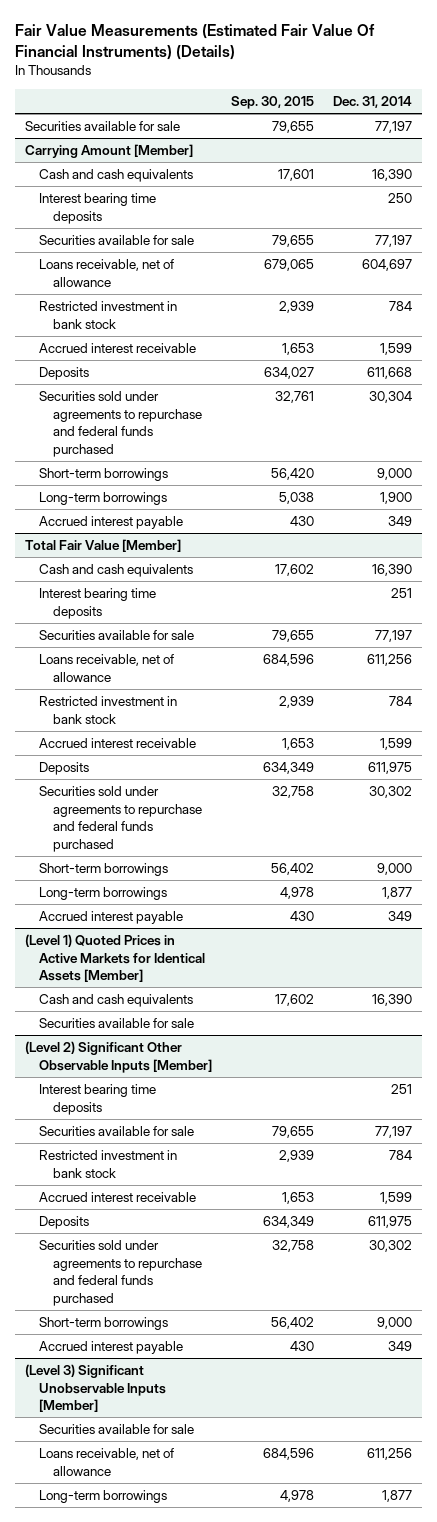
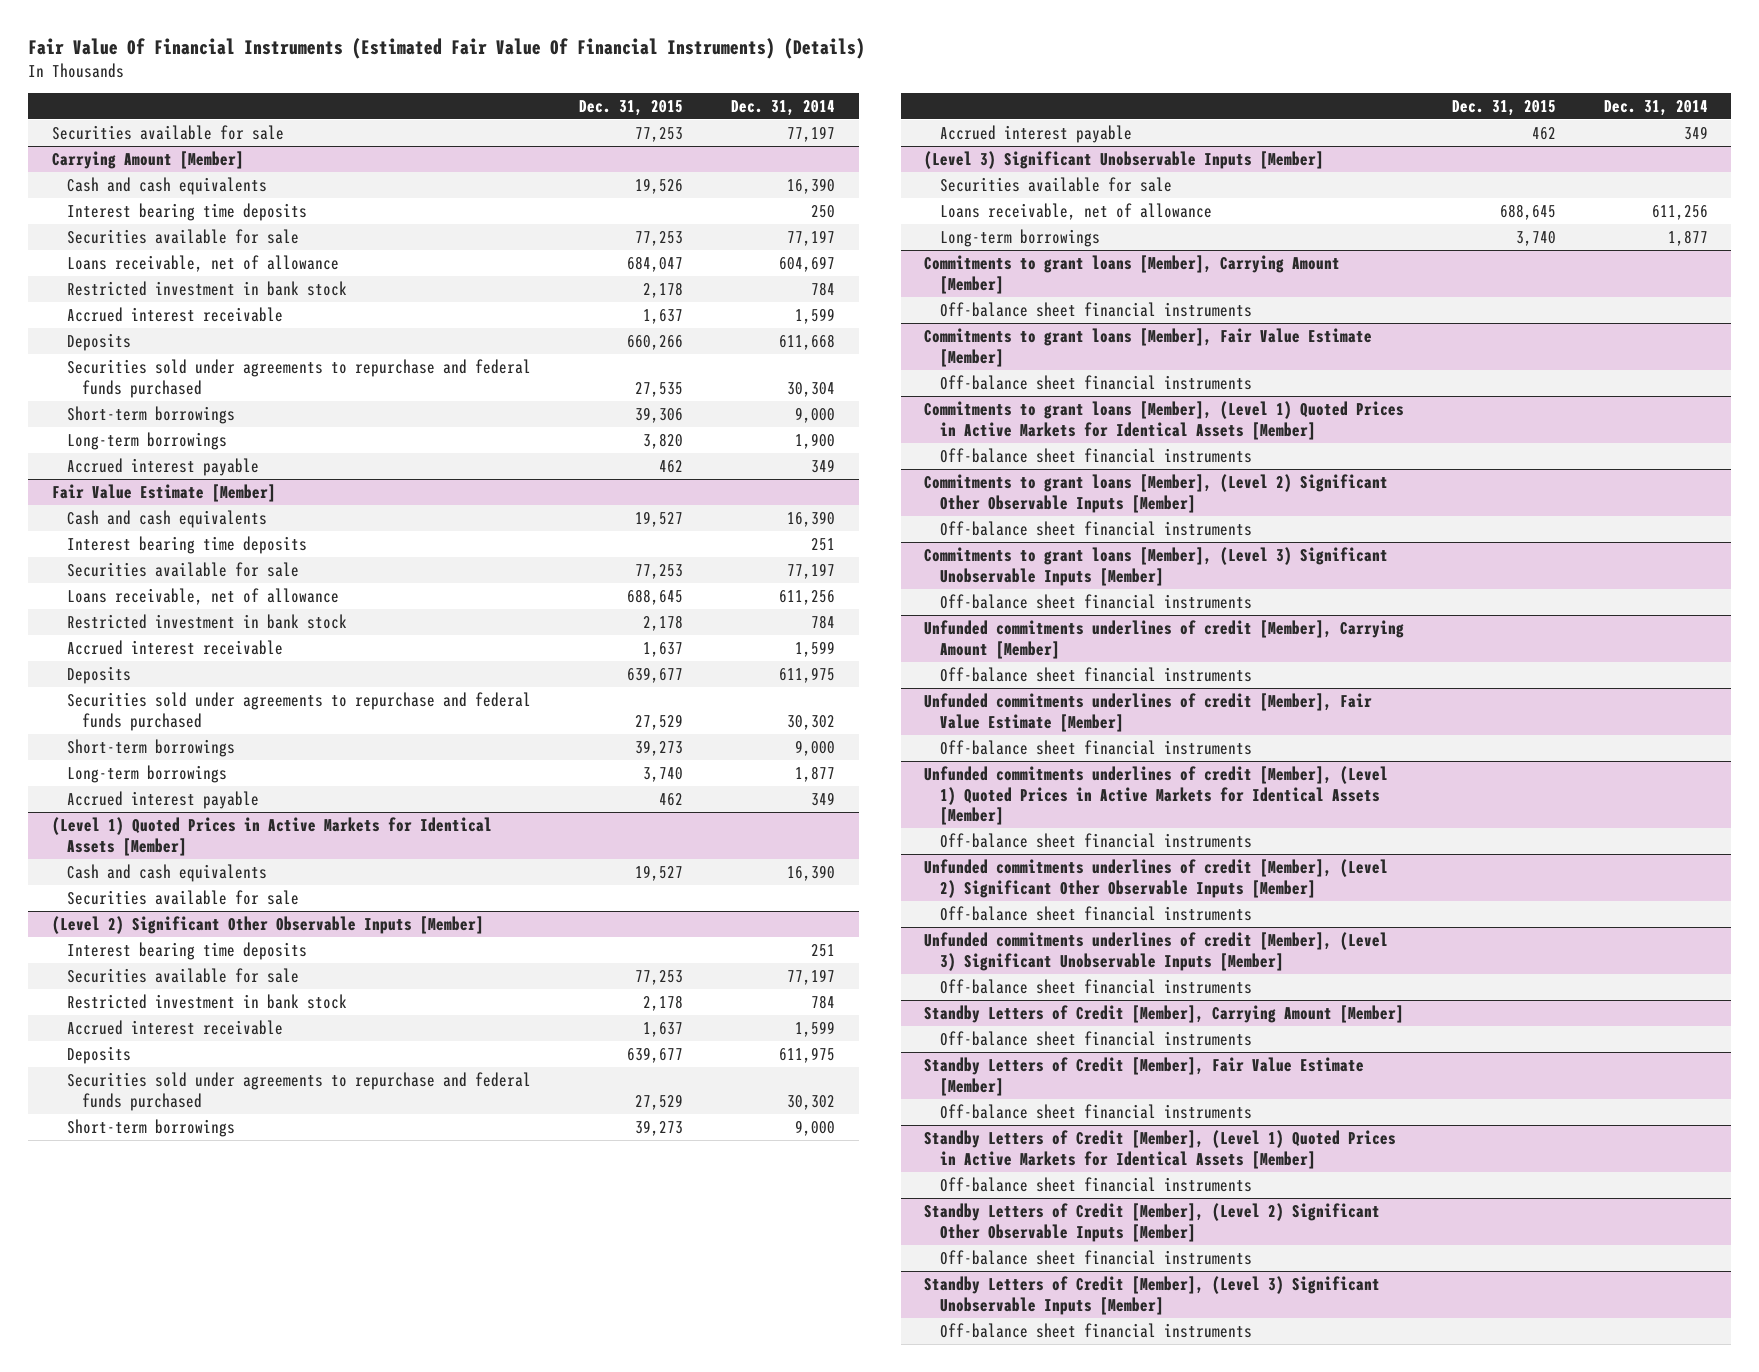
[14,23,375,60] Fair Value Measurements (Estimated Fair Value Of Financial Instruments) (Details) -> [27,37,865,59] Fair Value Of Financial Instruments (Estimated Fair Value Of Financial Instruments) (Details)
[231,95,315,109] Sep. 30, 2015 -> none
none -> [579,99,684,116] Dec. 31, 2015
[24,539,181,553] Total Fair Value [Member] -> [51,483,276,502] Fair Value Estimate [Member]
none -> [924,254,1341,294] Commitments to grant loans [Member], Carrying Amount [Member]
none -> [939,301,1252,317] Off-balance sheet financial instruments
none -> [924,327,1373,367] Commitments to grant loans [Member], Fair Value Estimate [Member]
none -> [939,374,1252,390] Off-balance sheet financial instruments
none -> [924,400,1405,440] Commitments to grant loans [Member], (Level 1) Quoted Prices in Active Markets for Identical Assets [Member]
none -> [939,447,1252,463] Off-balance sheet financial instruments
none -> [924,473,1389,513] Commitments to grant loans [Member], (Level 2) Significant Other Observable Inputs [Member]
none -> [939,520,1252,536] Off-balance sheet financial instruments
none -> [924,546,1389,586] Commitments to grant loans [Member], (Level 3) Significant Unobservable Inputs [Member]
none -> [939,593,1252,609] Off-balance sheet financial instruments
none -> [924,619,1405,659] Unfunded commitments underlines of credit [Member], Carrying Amount [Member]
none -> [939,666,1252,682] Off-balance sheet financial instruments
none -> [924,692,1373,732] Unfunded commitments underlines of credit [Member], Fair Value Estimate [Member]
none -> [939,739,1252,755] Off-balance sheet financial instruments
none -> [924,765,1389,826] Unfunded commitments underlines of credit [Member], (Level 1) Quoted Prices in Active Markets for Identical Assets [Member]
none -> [939,832,1252,848] Off-balance sheet financial instruments
none -> [924,858,1389,898] Unfunded commitments underlines of credit [Member], (Level 2) Significant Other Observable Inputs [Member]
none -> [939,905,1252,921] Off-balance sheet financial instruments
none -> [924,931,1389,971] Unfunded commitments underlines of credit [Member], (Level 3) Significant Unobservable Inputs [Member]
none -> [939,978,1252,994] Off-balance sheet financial instruments
none -> [924,1004,1405,1023] Standby Letters of Credit [Member], Carrying Amount [Member]
none -> [939,1030,1252,1046] Off-balance sheet financial instruments
none -> [924,1056,1365,1096] Standby Letters of Credit [Member], Fair Value Estimate [Member]
none -> [939,1103,1252,1119] Off-balance sheet financial instruments
none -> [924,1129,1397,1169] Standby Letters of Credit [Member], (Level 1) Quoted Prices in Active Markets for Identical Assets [Member]
none -> [939,1176,1252,1192] Off-balance sheet financial instruments
none -> [924,1202,1381,1242] Standby Letters of Credit [Member], (Level 2) Significant Other Observable Inputs [Member]
none -> [939,1249,1252,1265] Off-balance sheet financial instruments
none -> [924,1275,1381,1315] Standby Letters of Credit [Member], (Level 3) Significant Unobservable Inputs [Member]
none -> [939,1322,1252,1338] Off-balance sheet financial instruments

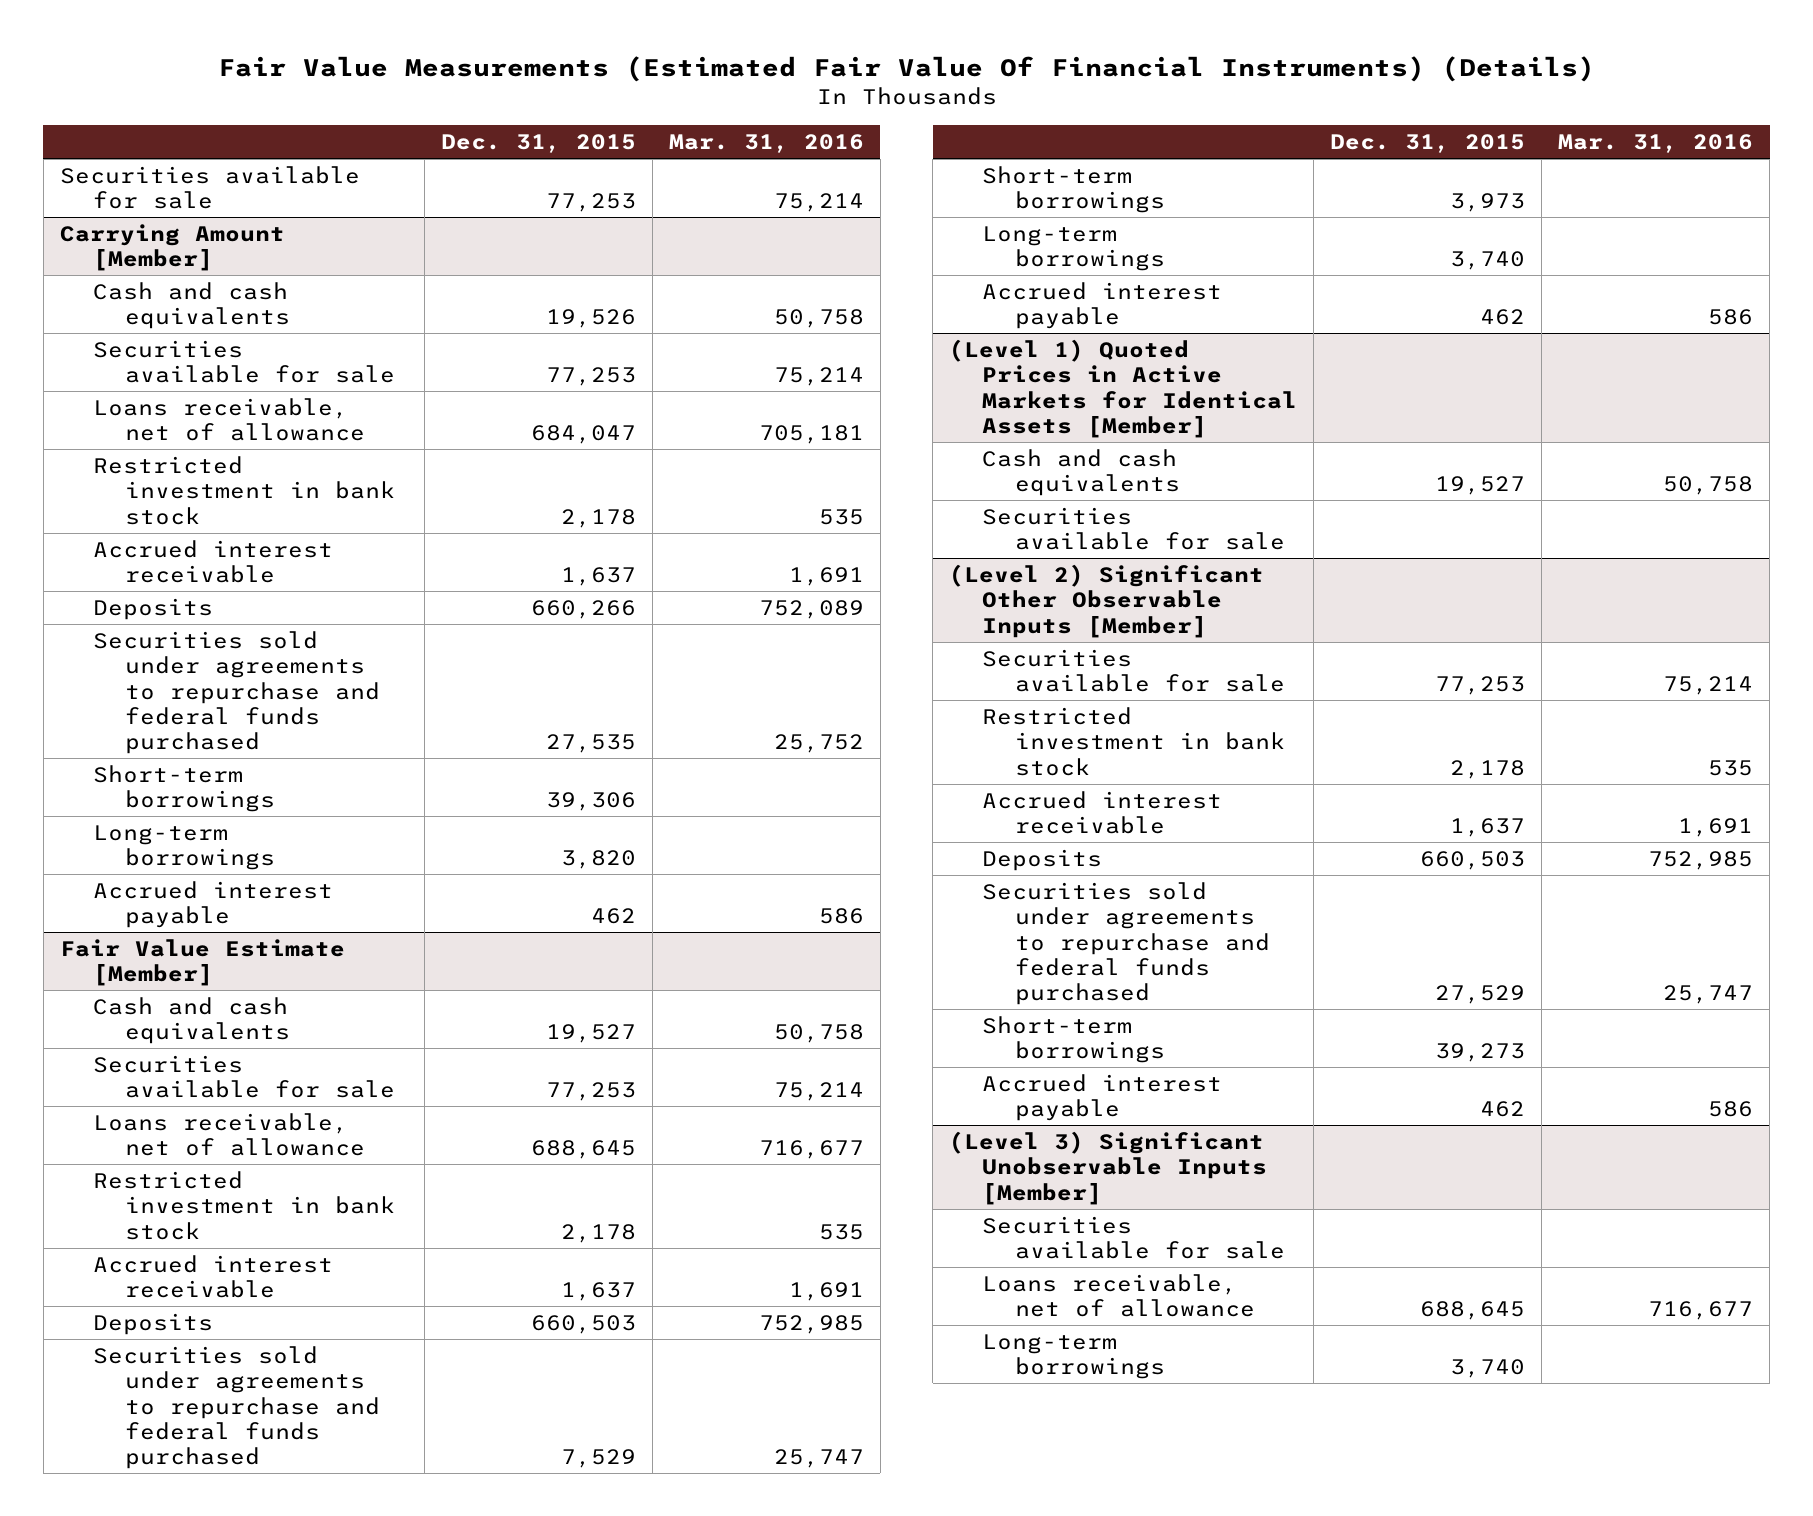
[27,37,865,59] Fair Value Of Financial Instruments (Estimated Fair Value Of Financial Instruments) (Details) -> [217,55,1595,82] Fair Value Measurements (Estimated Fair Value Of Financial Instruments) (Details)
[730,99,835,116] Dec. 31, 2014 -> none
none -> [668,134,864,154] Mar. 31, 2016
[66,202,307,221] Interest bearing time deposits -> none
[66,535,307,554] Interest bearing time deposits -> none
[627,666,684,683] 639,677 -> [530,1314,636,1334] 660,503
[635,713,684,730] 27,529 -> [560,1449,636,1469] 7,529
[635,739,684,756] 39,273 -> [1450,193,1526,213] 3,973
[66,941,307,960] Interest bearing time deposits -> none
[627,1046,684,1063] 639,677 -> [1420,850,1526,870] 660,503
[924,254,1341,294] Commitments to grant loans [Member], Carrying Amount [Member] -> none
[939,301,1252,317] Off-balance sheet financial instruments -> none
[924,327,1373,367] Commitments to grant loans [Member], Fair Value Estimate [Member] -> none
[939,374,1252,390] Off-balance sheet financial instruments -> none
[924,400,1405,440] Commitments to grant loans [Member], (Level 1) Quoted Prices in Active Markets for Identical Assets [Member] -> none
[939,447,1252,463] Off-balance sheet financial instruments -> none
[924,473,1389,513] Commitments to grant loans [Member], (Level 2) Significant Other Observable Inputs [Member] -> none
[939,520,1252,536] Off-balance sheet financial instruments -> none
[924,546,1389,586] Commitments to grant loans [Member], (Level 3) Significant Unobservable Inputs [Member] -> none
[939,593,1252,609] Off-balance sheet financial instruments -> none
[924,619,1405,659] Unfunded commitments underlines of credit [Member], Carrying Amount [Member] -> none
[939,666,1252,682] Off-balance sheet financial instruments -> none
[924,692,1373,732] Unfunded commitments underlines of credit [Member], Fair Value Estimate [Member] -> none
[939,739,1252,755] Off-balance sheet financial instruments -> none
[924,765,1389,826] Unfunded commitments underlines of credit [Member], (Level 1) Quoted Prices in Active Markets for Identical Assets [Member] -> none
[939,832,1252,848] Off-balance sheet financial instruments -> none
[924,858,1389,898] Unfunded commitments underlines of credit [Member], (Level 2) Significant Other Observable Inputs [Member] -> none
[939,905,1252,921] Off-balance sheet financial instruments -> none
[924,931,1389,971] Unfunded commitments underlines of credit [Member], (Level 3) Significant Unobservable Inputs [Member] -> none
[939,978,1252,994] Off-balance sheet financial instruments -> none
[924,1004,1405,1023] Standby Letters of Credit [Member], Carrying Amount [Member] -> none
[939,1030,1252,1046] Off-balance sheet financial instruments -> none
[924,1056,1365,1096] Standby Letters of Credit [Member], Fair Value Estimate [Member] -> none
[939,1103,1252,1119] Off-balance sheet financial instruments -> none
[924,1129,1397,1169] Standby Letters of Credit [Member], (Level 1) Quoted Prices in Active Markets for Identical Assets [Member] -> none
[939,1176,1252,1192] Off-balance sheet financial instruments -> none
[924,1202,1381,1242] Standby Letters of Credit [Member], (Level 2) Significant Other Observable Inputs [Member] -> none
[939,1249,1252,1265] Off-balance sheet financial instruments -> none
[924,1275,1381,1315] Standby Letters of Credit [Member], (Level 3) Significant Unobservable Inputs [Member] -> none
[939,1322,1252,1338] Off-balance sheet financial instruments -> none

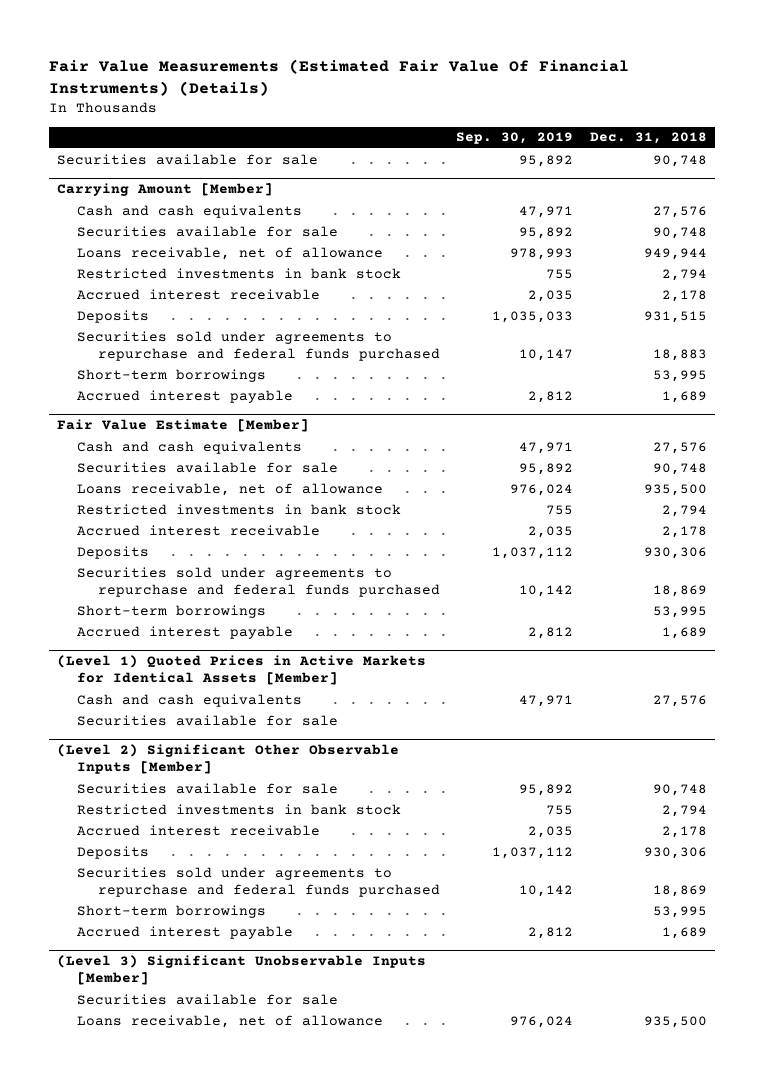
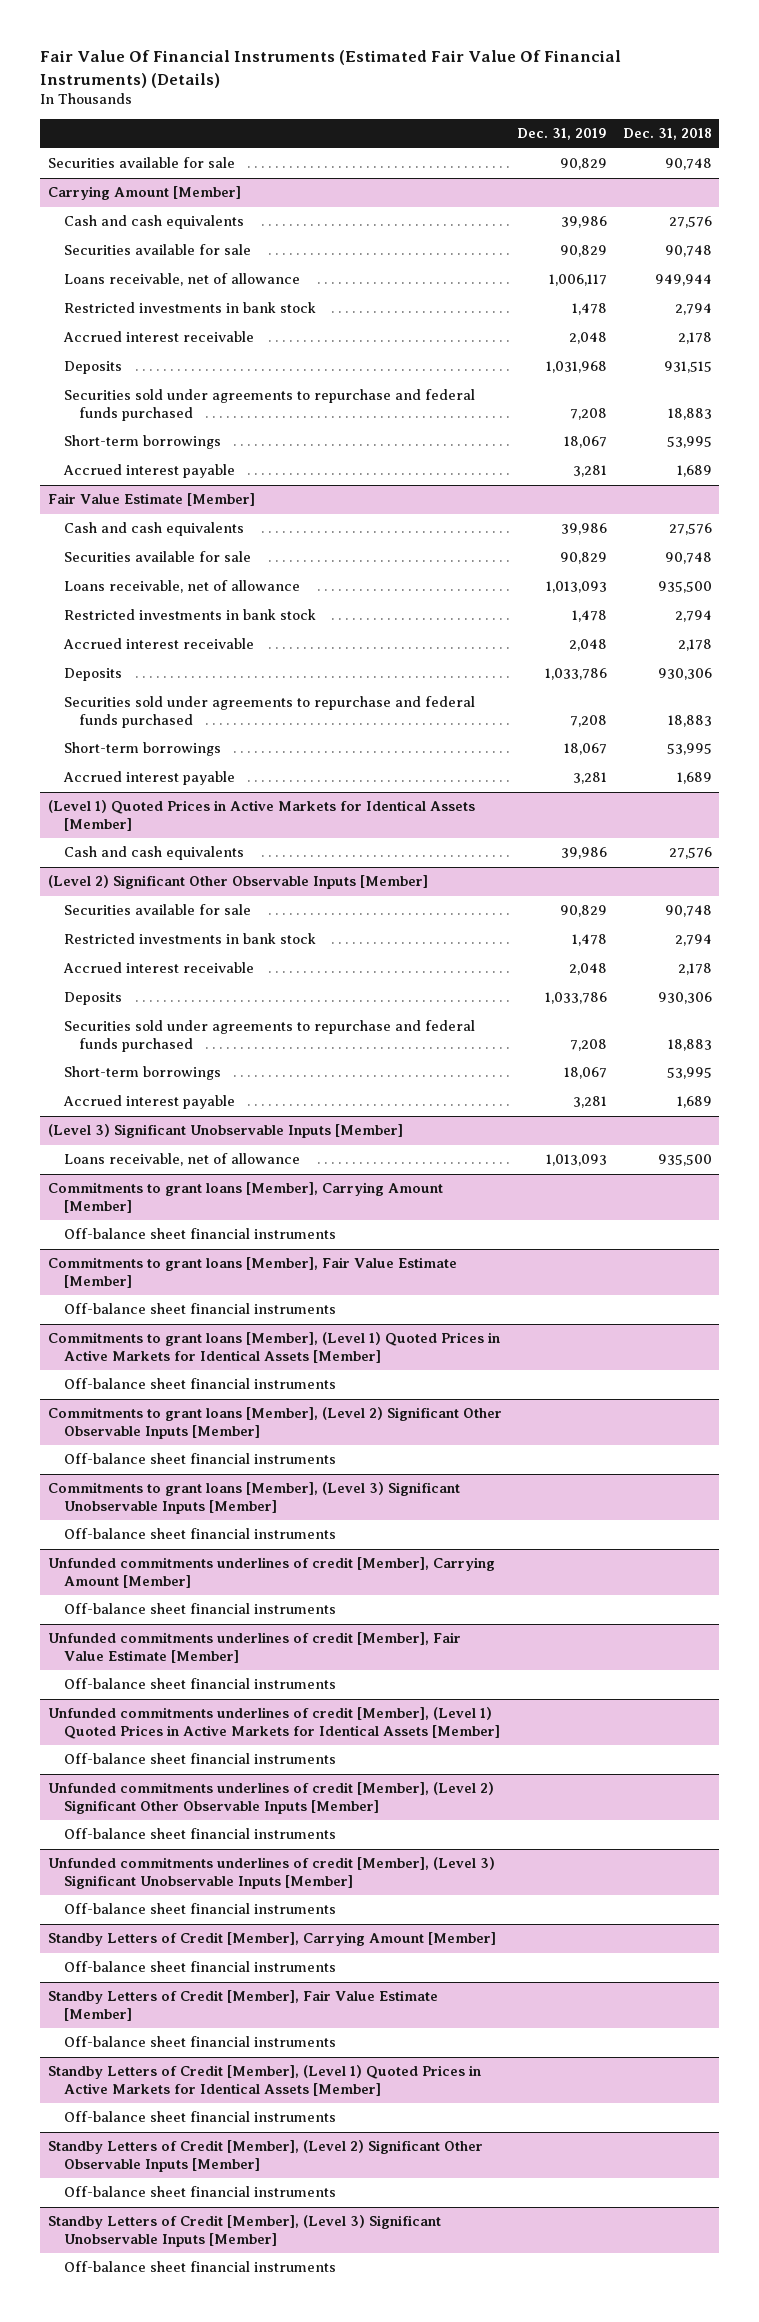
[48,58,629,97] Fair Value Measurements (Estimated Fair Value Of Financial Instruments) (Details) -> [40,50,622,88] Fair Value Of Financial Instruments (Estimated Fair Value Of Financial Instruments) (Details)
[456,132,574,145] Sep. 30, 2019 -> none
none -> [517,128,608,141] Dec. 31, 2019
[652,584,707,597] 18,869 -> [667,714,712,727] 18,883
[77,714,339,726] Securities available for sale -> none
[652,884,707,897] 18,869 -> [667,1038,712,1051] 18,883
[77,993,339,1005] Securities available for sale -> none
none -> [47,1182,443,1213] Commitments to grant loans [Member], Carrying Amount [Member]
none -> [63,1228,336,1240] Off-balance sheet financial instruments
none -> [47,1257,457,1288] Commitments to grant loans [Member], Fair Value Estimate [Member]
none -> [63,1303,336,1315] Off-balance sheet financial instruments
none -> [47,1332,500,1363] Commitments to grant loans [Member], (Level 1) Quoted Prices in Active Markets for Identical Assets [Member]
none -> [63,1378,336,1390] Off-balance sheet financial instruments
none -> [47,1407,502,1439] Commitments to grant loans [Member], (Level 2) Significant Other Observable Inputs [Member]
none -> [63,1453,336,1465] Off-balance sheet financial instruments
none -> [47,1482,460,1514] Commitments to grant loans [Member], (Level 3) Significant Unobservable Inputs [Member]
none -> [63,1528,336,1540] Off-balance sheet financial instruments
none -> [47,1557,495,1588] Unfunded commitments underlines of credit [Member], Carrying Amount [Member]
none -> [63,1603,336,1615] Off-balance sheet financial instruments
none -> [47,1632,461,1663] Unfunded commitments underlines of credit [Member], Fair Value Estimate [Member]
none -> [63,1678,336,1690] Off-balance sheet financial instruments
none -> [47,1707,500,1739] Unfunded commitments underlines of credit [Member], (Level 1) Quoted Prices in Active Markets for Identical Assets [Member]
none -> [63,1753,336,1765] Off-balance sheet financial instruments
none -> [47,1782,494,1814] Unfunded commitments underlines of credit [Member], (Level 2) Significant Other Observable Inputs [Member]
none -> [63,1828,336,1840] Off-balance sheet financial instruments
none -> [47,1857,495,1889] Unfunded commitments underlines of credit [Member], (Level 3) Significant Unobservable Inputs [Member]
none -> [63,1903,336,1915] Off-balance sheet financial instruments
none -> [47,1932,496,1947] Standby Letters of Credit [Member], Carrying Amount [Member]
none -> [63,1961,336,1973] Off-balance sheet financial instruments
none -> [47,1990,438,2021] Standby Letters of Credit [Member], Fair Value Estimate [Member]
none -> [63,2036,336,2048] Off-balance sheet financial instruments
none -> [47,2065,481,2096] Standby Letters of Credit [Member], (Level 1) Quoted Prices in Active Markets for Identical Assets [Member]
none -> [63,2111,336,2123] Off-balance sheet financial instruments
none -> [47,2140,483,2172] Standby Letters of Credit [Member], (Level 2) Significant Other Observable Inputs [Member]
none -> [63,2186,336,2198] Off-balance sheet financial instruments
none -> [47,2215,441,2247] Standby Letters of Credit [Member], (Level 3) Significant Unobservable Inputs [Member]
none -> [63,2261,336,2273] Off-balance sheet financial instruments

